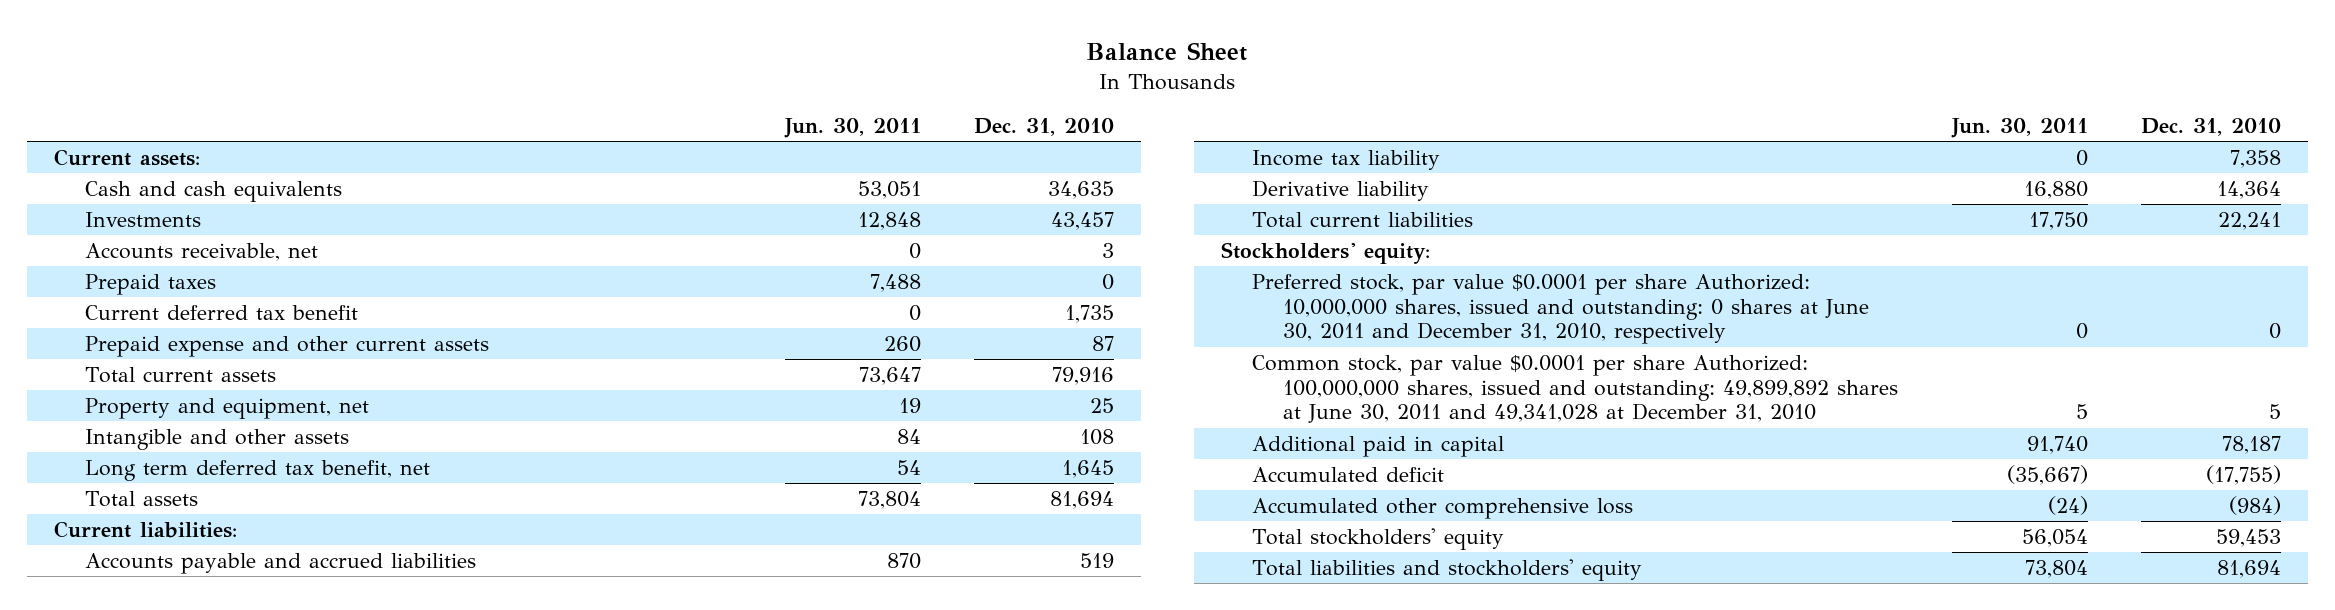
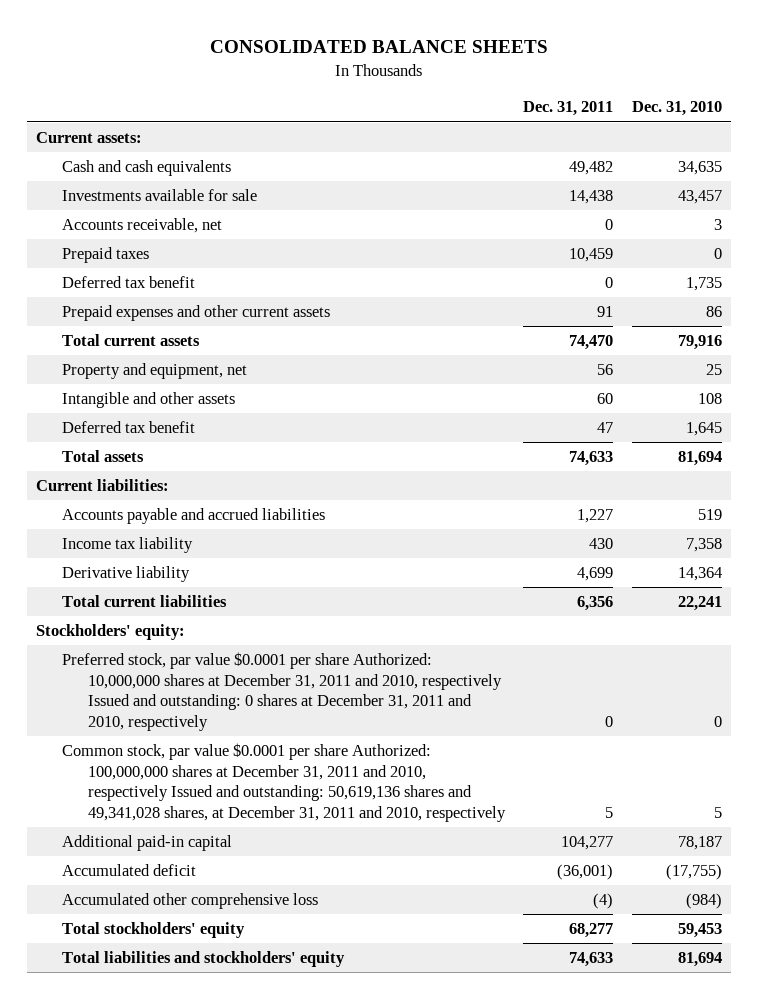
[1086,42,1248,62] Balance Sheet -> [210,40,549,54] CONSOLIDATED BALANCE SHEETS
[783,118,921,139] Jun. 30, 2011 -> none
none -> [523,101,614,117] Dec. 31, 2011
[84,211,201,227] Investments -> [62,189,258,202] Investments available for sale
[84,304,358,320] Current deferred tax benefit -> [62,276,196,289] Deferred tax benefit
[84,335,489,357] Prepaid expense and other current assets -> [62,305,331,322] Prepaid expenses and other current assets
[1092,335,1115,351] 87 -> [705,306,722,318] 86
[84,459,430,481] Long term deferred tax benefit, net -> [62,421,196,434] Deferred tax benefit
[1251,273,1870,345] Preferred stock, par value $0.0001 per share Authorized: 10,000,000 shares, issued and outstanding: 0 shares at June 30, 2011 and December 31, 2010, respectively -> [62,652,503,732] Preferred stock, par value $0.0001 per share Authorized: 10,000,000 shares at December 31, 2011 and 2010, respectively Issued and outstanding: 0 shares at December 31, 2011 and 2010, respectively
[1251,354,1899,424] Common stock, par value $0.0001 per share Authorized: 100,000,000 shares, issued and outstanding: 49,899,892 shares at June 30, 2011 and 49,341,028 at December 31, 2010 -> [62,743,507,823] Common stock, par value $0.0001 per share Authorized: 100,000,000 shares at December 31, 2011 and 2010, respectively Issued and outstanding: 50,619,136 shares and 49,341,028 shares, at December 31, 2011 and 2010, respectively
[1251,435,1504,457] Additional paid in capital -> [62,835,233,852] Additional paid-in capital

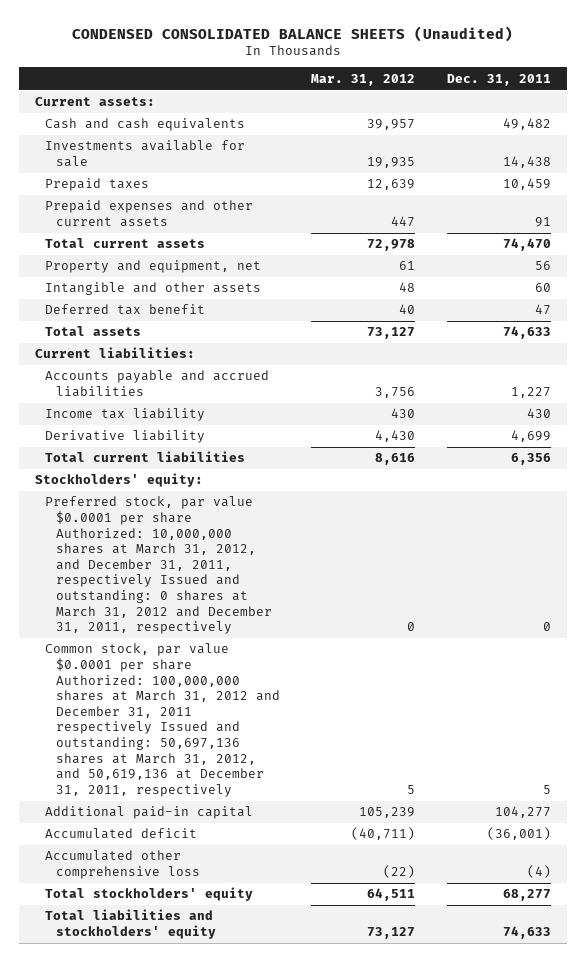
[210,40,549,54] CONSOLIDATED BALANCE SHEETS -> [72,25,514,42] CONDENSED CONSOLIDATED BALANCE SHEETS (Unaudited)
[631,101,722,117] Dec. 31, 2010 -> none
none -> [311,73,416,86] Mar. 31, 2012
[62,218,223,234] Accounts receivable, net -> none
[62,276,196,289] Deferred tax benefit -> none
[62,652,503,732] Preferred stock, par value $0.0001 per share Authorized: 10,000,000 shares at December 31, 2011 and 2010, respectively Issued and outstanding: 0 shares at December 31, 2011 and 2010, respectively -> [45,496,272,635] Preferred stock, par value $0.0001 per share Authorized: 10,000,000 shares at March 31, 2012, and December 31, 2011, respectively Issued and outstanding: 0 shares at March 31, 2012 and December 31, 2011, respectively
[62,743,507,823] Common stock, par value $0.0001 per share Authorized: 100,000,000 shares at December 31, 2011 and 2010, respectively Issued and outstanding: 50,619,136 shares and 49,341,028 shares, at December 31, 2011 and 2010, respectively -> [45,643,280,797] Common stock, par value $0.0001 per share Authorized: 100,000,000 shares at March 31, 2012 and December 31, 2011 respectively Issued and outstanding: 50,697,136 shares at March 31, 2012, and 50,619,136 at December 31, 2011, respectively

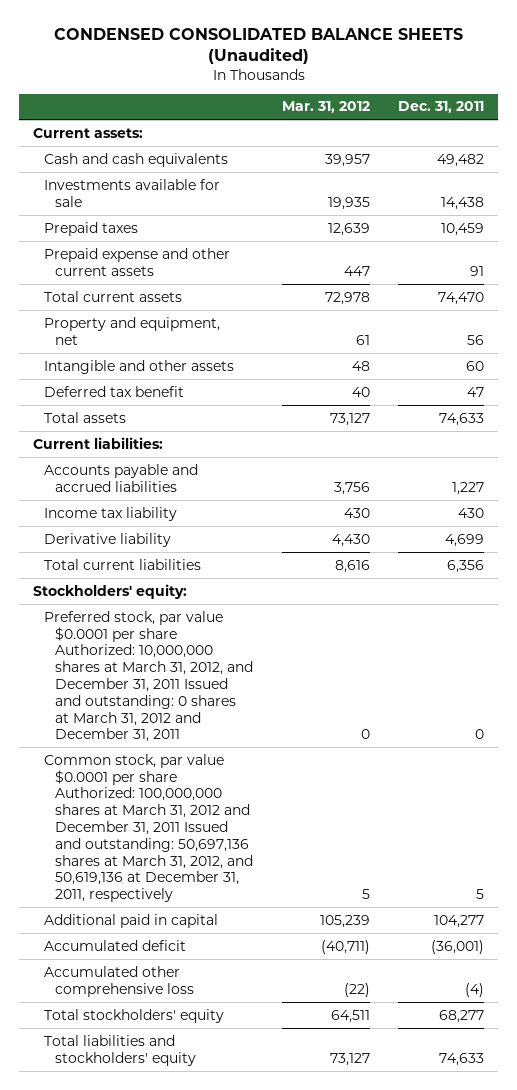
[45,200,254,228] Prepaid expenses and other current assets -> [44,247,231,276] Prepaid expense and other current assets
[45,496,272,635] Preferred stock, par value $0.0001 per share Authorized: 10,000,000 shares at March 31, 2012, and December 31, 2011, respectively Issued and outstanding: 0 shares at March 31, 2012 and December 31, 2011, respectively -> [44,610,254,743] Preferred stock, par value $0.0001 per share Authorized: 10,000,000 shares at March 31, 2012, and December 31, 2011 Issued and outstanding: 0 shares at March 31, 2012 and December 31, 2011
[45,643,280,797] Common stock, par value $0.0001 per share Authorized: 100,000,000 shares at March 31, 2012 and December 31, 2011 respectively Issued and outstanding: 50,697,136 shares at March 31, 2012, and 50,619,136 at December 31, 2011, respectively -> [44,753,254,903] Common stock, par value $0.0001 per share Authorized: 100,000,000 shares at March 31, 2012 and December 31, 2011 Issued and outstanding: 50,697,136 shares at March 31, 2012, and 50,619,136 at December 31, 2011, respectively
[45,806,254,820] Additional paid-in capital -> [44,913,219,928] Additional paid in capital

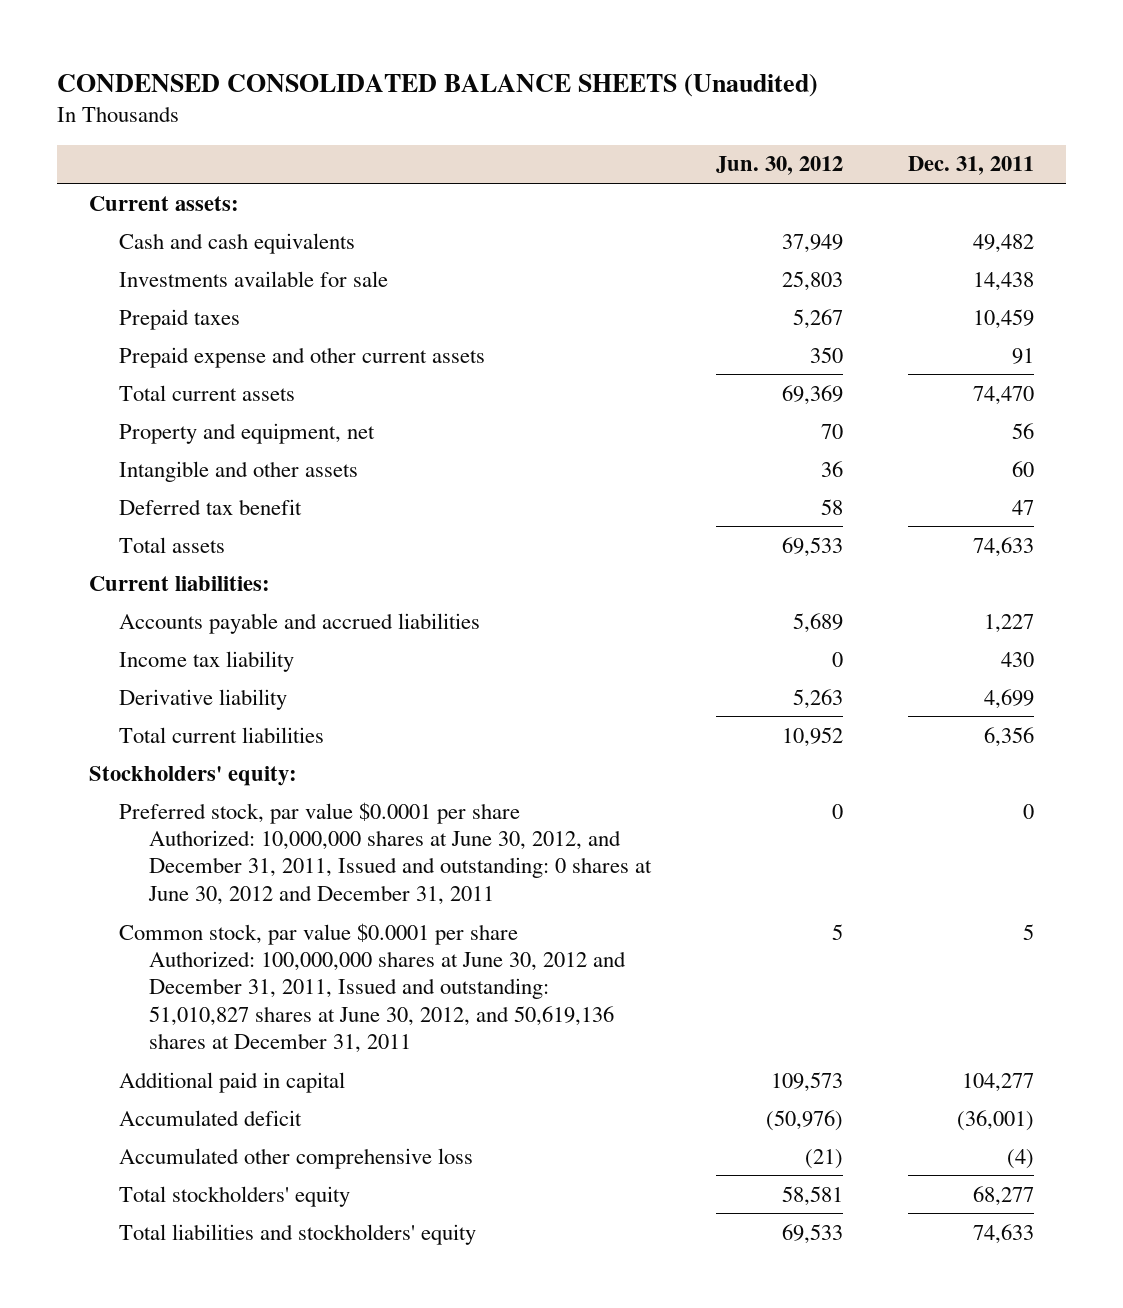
[281,101,370,114] Mar. 31, 2012 -> none
none -> [715,156,843,176] Jun. 30, 2012
[44,610,254,743] Preferred stock, par value $0.0001 per share Authorized: 10,000,000 shares at March 31, 2012, and December 31, 2011 Issued and outstanding: 0 shares at March 31, 2012 and December 31, 2011 -> [118,801,652,905] Preferred stock, par value $0.0001 per share Authorized: 10,000,000 shares at June 30, 2012, and December 31, 2011, Issued and outstanding: 0 shares at June 30, 2012 and December 31, 2011
[44,753,254,903] Common stock, par value $0.0001 per share Authorized: 100,000,000 shares at March 31, 2012 and December 31, 2011 Issued and outstanding: 50,697,136 shares at March 31, 2012, and 50,619,136 at December 31, 2011, respectively -> [118,922,626,1054] Common stock, par value $0.0001 per share Authorized: 100,000,000 shares at June 30, 2012 and December 31, 2011, Issued and outstanding: 51,010,827 shares at June 30, 2012, and 50,619,136 shares at December 31, 2011

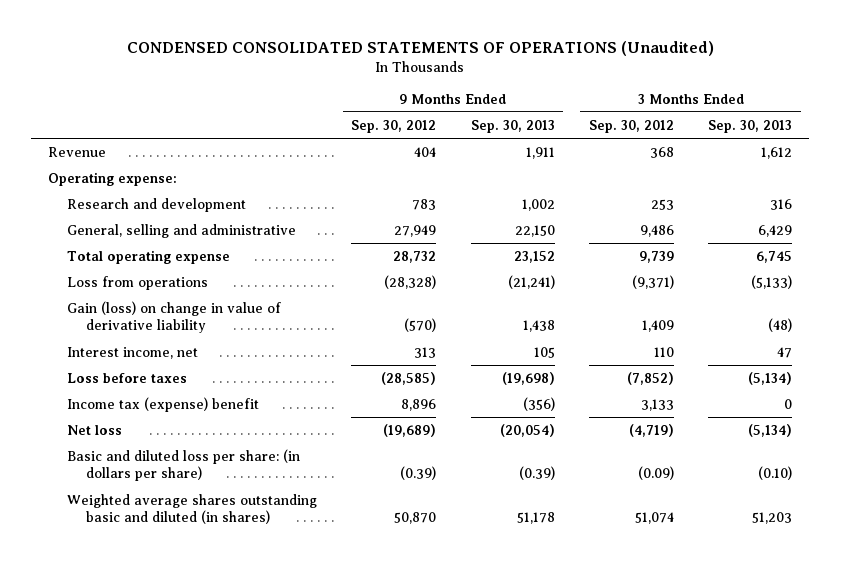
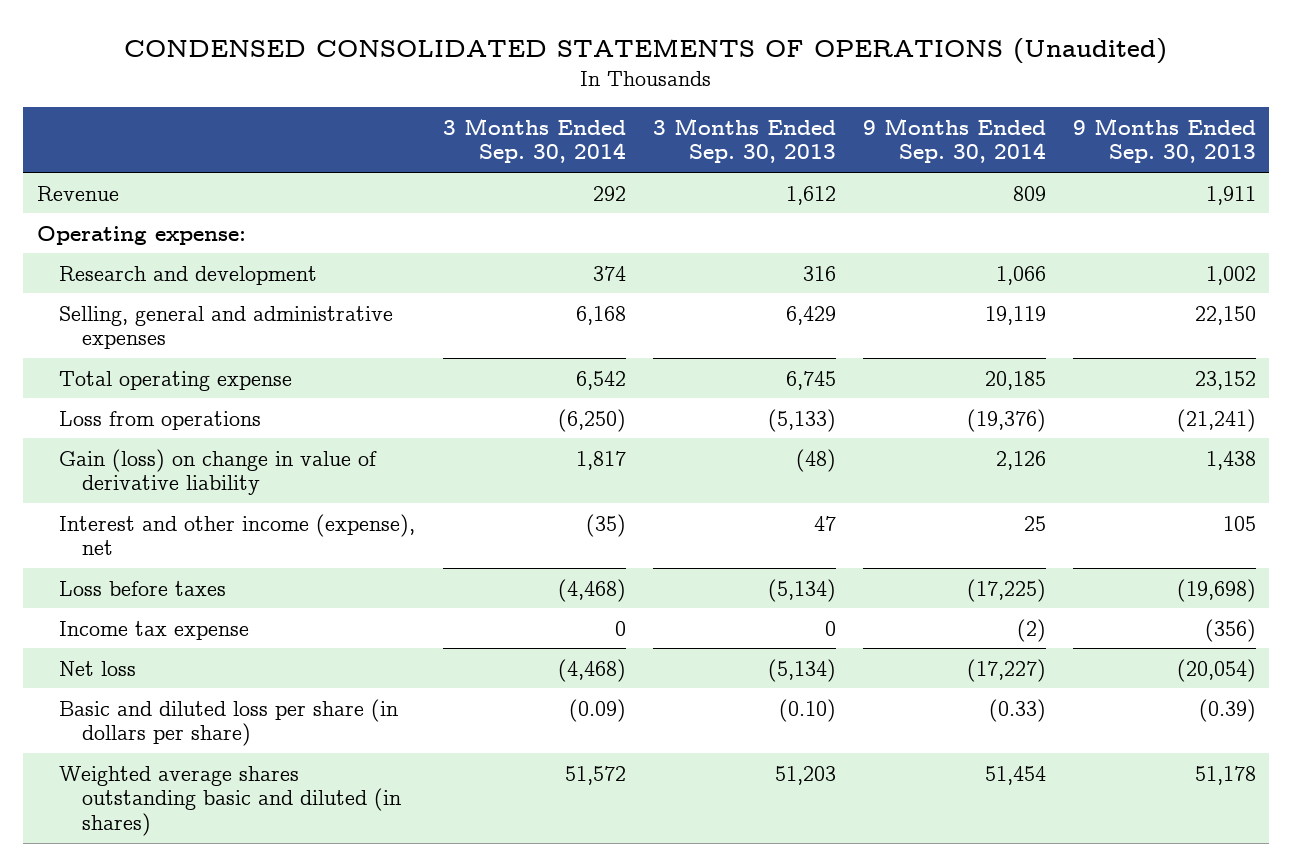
[351,119,437,133] Sep. 30, 2012 -> none
[588,119,674,133] Sep. 30, 2012 -> none
none -> [442,117,626,164] 3 Months Ended Sep. 30, 2014
none -> [862,117,1046,164] 9 Months Ended Sep. 30, 2014
[67,223,297,238] General, selling and administrative -> [59,305,394,350] Selling, general and administrative expenses
[67,346,199,359] Interest income, net -> [59,513,416,556] Interest and other income (expense), net
[67,396,260,412] Income tax (expense) benefit -> [59,620,250,640] Income tax expense
[67,448,301,482] Basic and diluted loss per share: (in dollars per share) -> [59,698,399,747] Basic and diluted loss per share (in dollars per share)

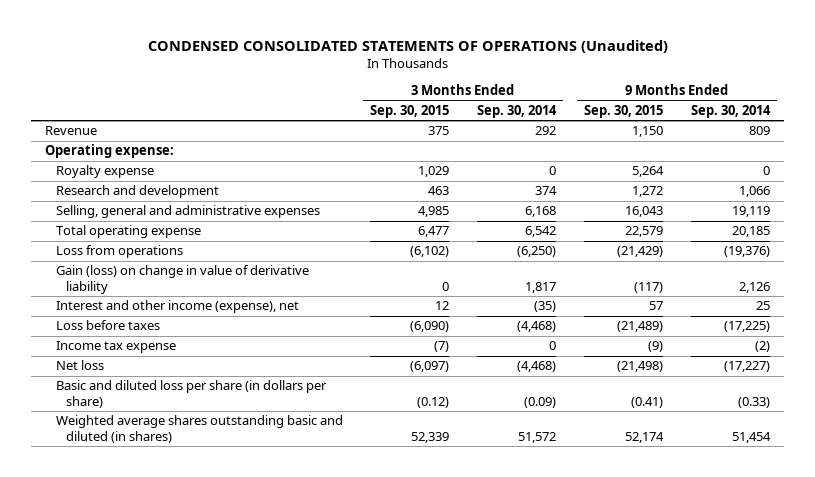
[652,117,836,164] 3 Months Ended Sep. 30, 2013 -> none
[1072,117,1256,164] 9 Months Ended Sep. 30, 2013 -> none
none -> [370,104,450,118] Sep. 30, 2015
none -> [584,104,664,118] Sep. 30, 2015
none -> [55,165,154,179] Royalty expense

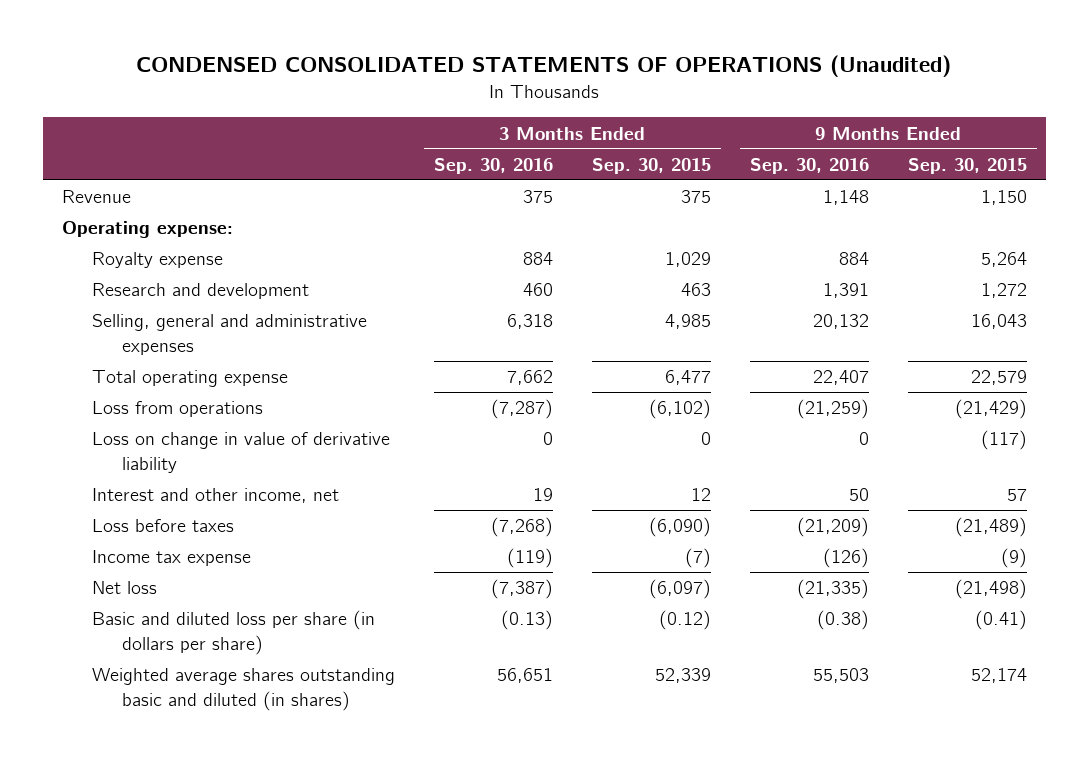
[477,104,558,118] Sep. 30, 2014 -> none
[690,104,771,118] Sep. 30, 2014 -> none
none -> [434,157,554,174] Sep. 30, 2016
none -> [749,157,869,174] Sep. 30, 2016
[55,265,309,295] Gain (loss) on change in value of derivative liability -> [92,432,391,473] Loss on change in value of derivative liability
[55,300,299,314] Interest and other income (expense), net -> [92,488,340,504] Interest and other income, net

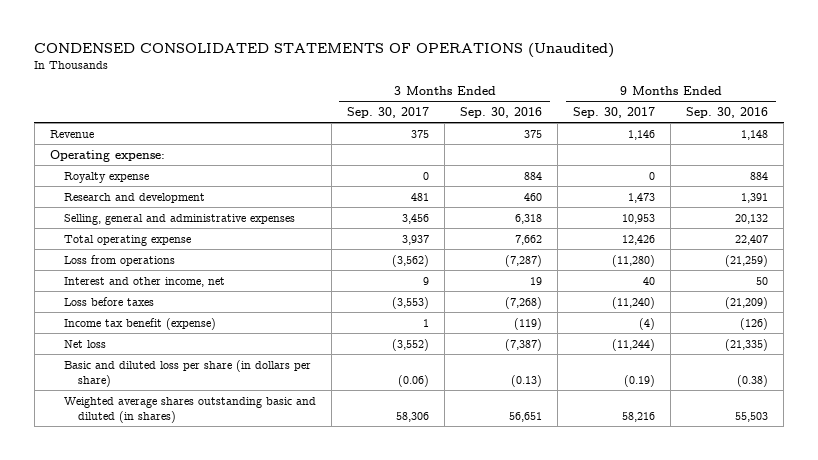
[591,157,711,174] Sep. 30, 2015 -> none
[907,157,1027,174] Sep. 30, 2015 -> none
none -> [347,106,430,118] Sep. 30, 2017
none -> [573,106,656,118] Sep. 30, 2017
[92,432,391,473] Loss on change in value of derivative liability -> none
[92,550,252,567] Income tax expense -> [64,317,217,330] Income tax benefit (expense)

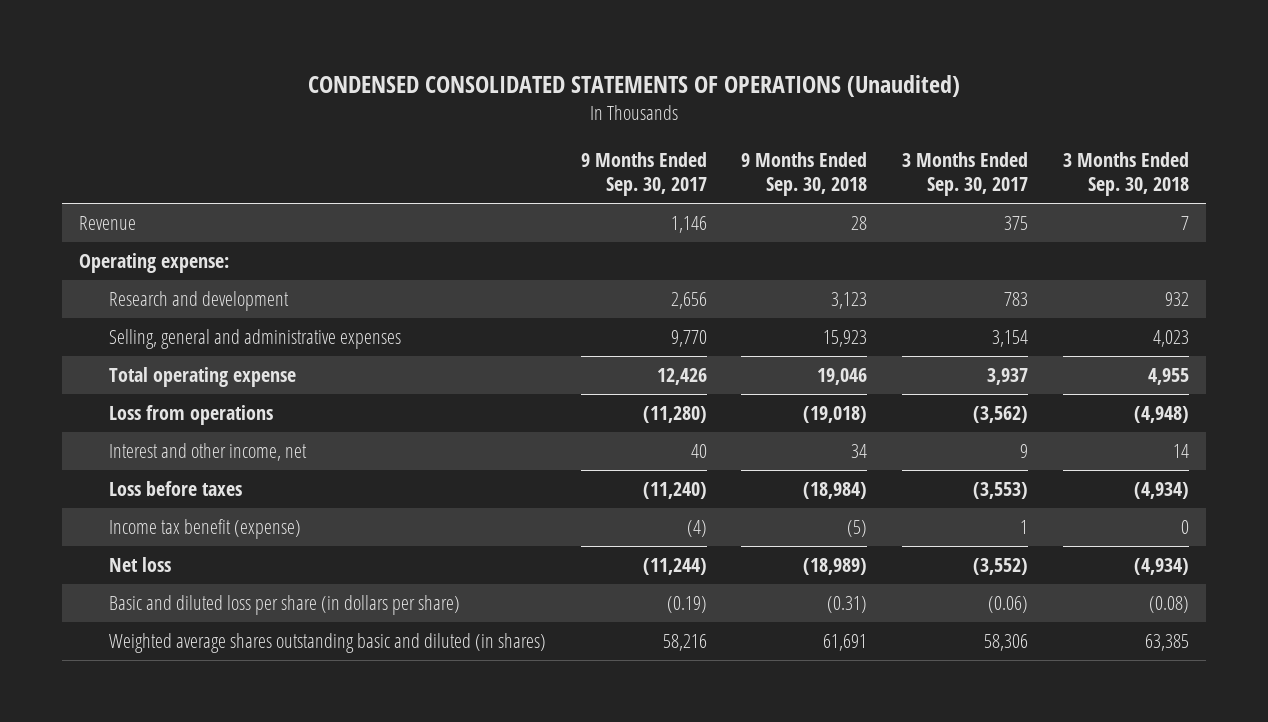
[460,106,543,118] Sep. 30, 2016 -> none
[686,106,769,118] Sep. 30, 2016 -> none
none -> [741,151,868,197] 9 Months Ended Sep. 30, 2018
none -> [1062,151,1189,197] 3 Months Ended Sep. 30, 2018
[64,171,150,183] Royalty expense -> none
[411,192,430,201] 481 -> [1004,292,1029,307] 783
[628,192,656,203] 1,473 -> [670,292,707,310] 2,656
[402,213,430,224] 3,456 -> [992,330,1029,348] 3,154
[622,213,656,224] 10,953 -> [670,330,707,348] 9,770

